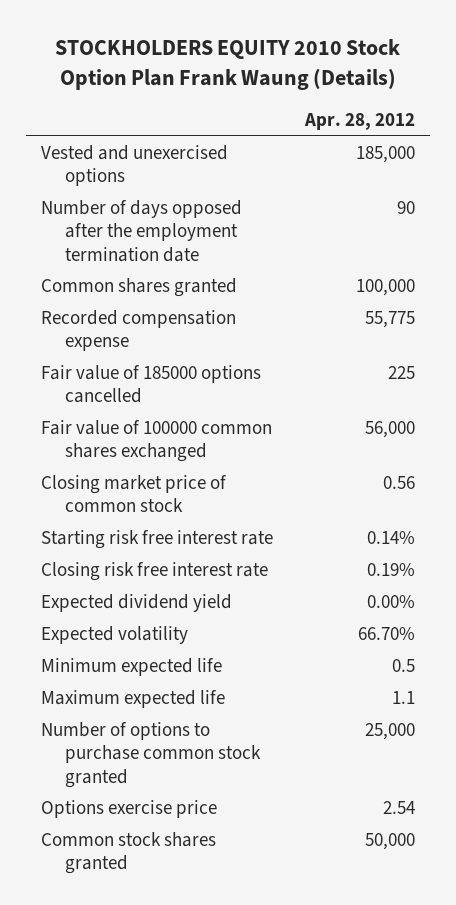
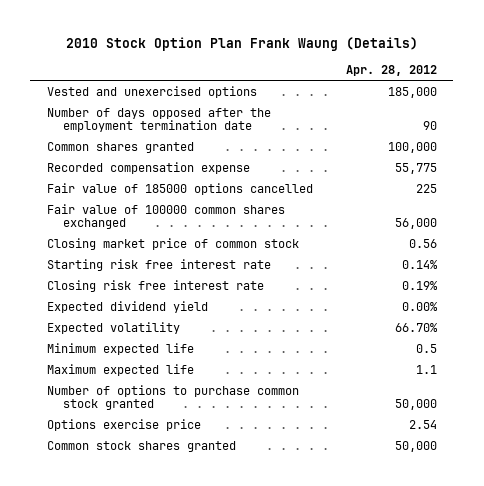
[55,39,401,90] STOCKHOLDERS EQUITY 2010 Stock Option Plan Frank Waung (Details) -> [65,36,418,51] 2010 Stock Option Plan Frank Waung (Details)
[364,723,415,741] 25,000 -> [394,398,437,410] 50,000

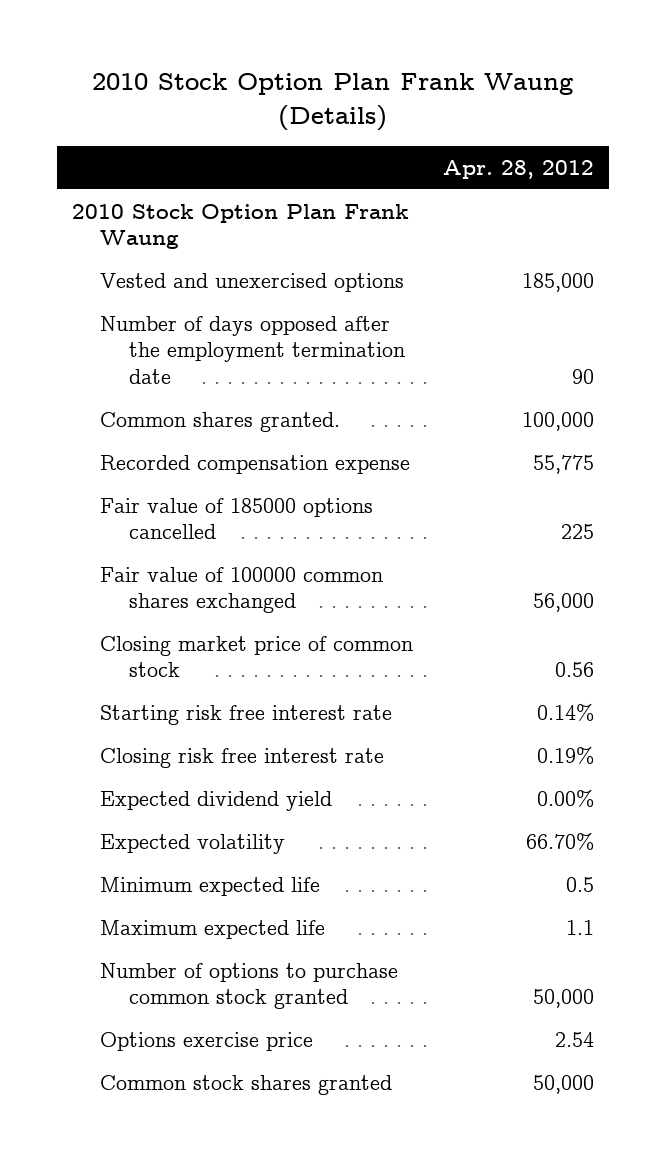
none -> [71,203,409,250] 2010 Stock Option Plan Frank Waung
[46,141,194,153] Common shares granted -> [100,411,341,432] Common shares granted.

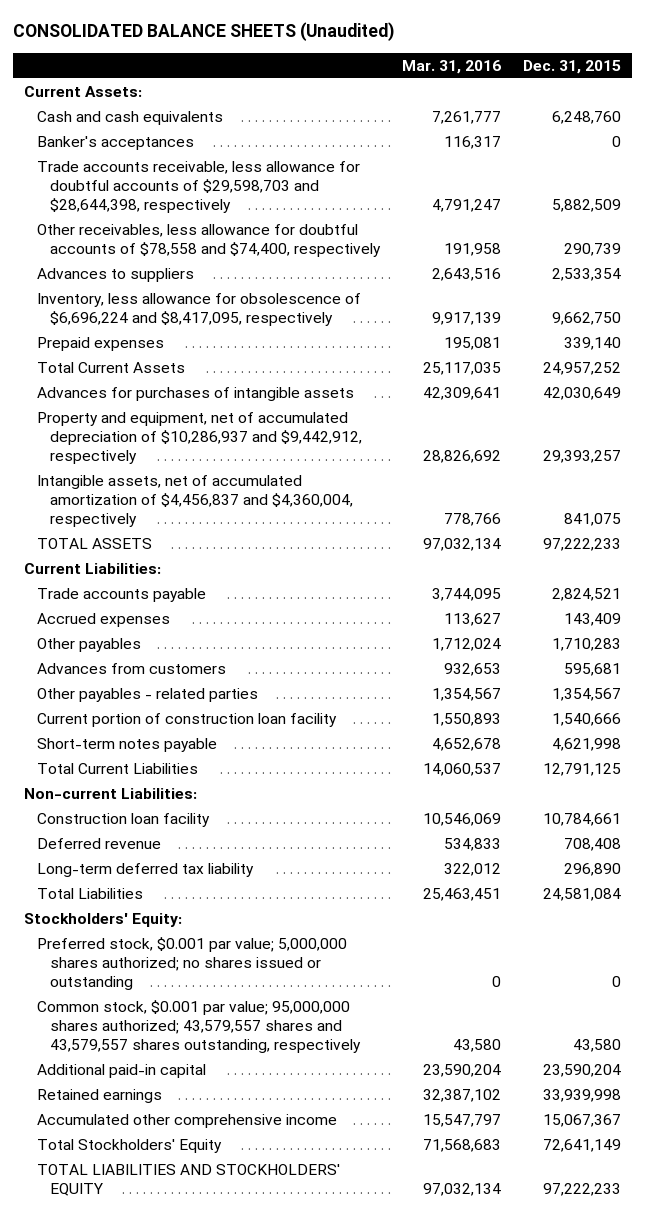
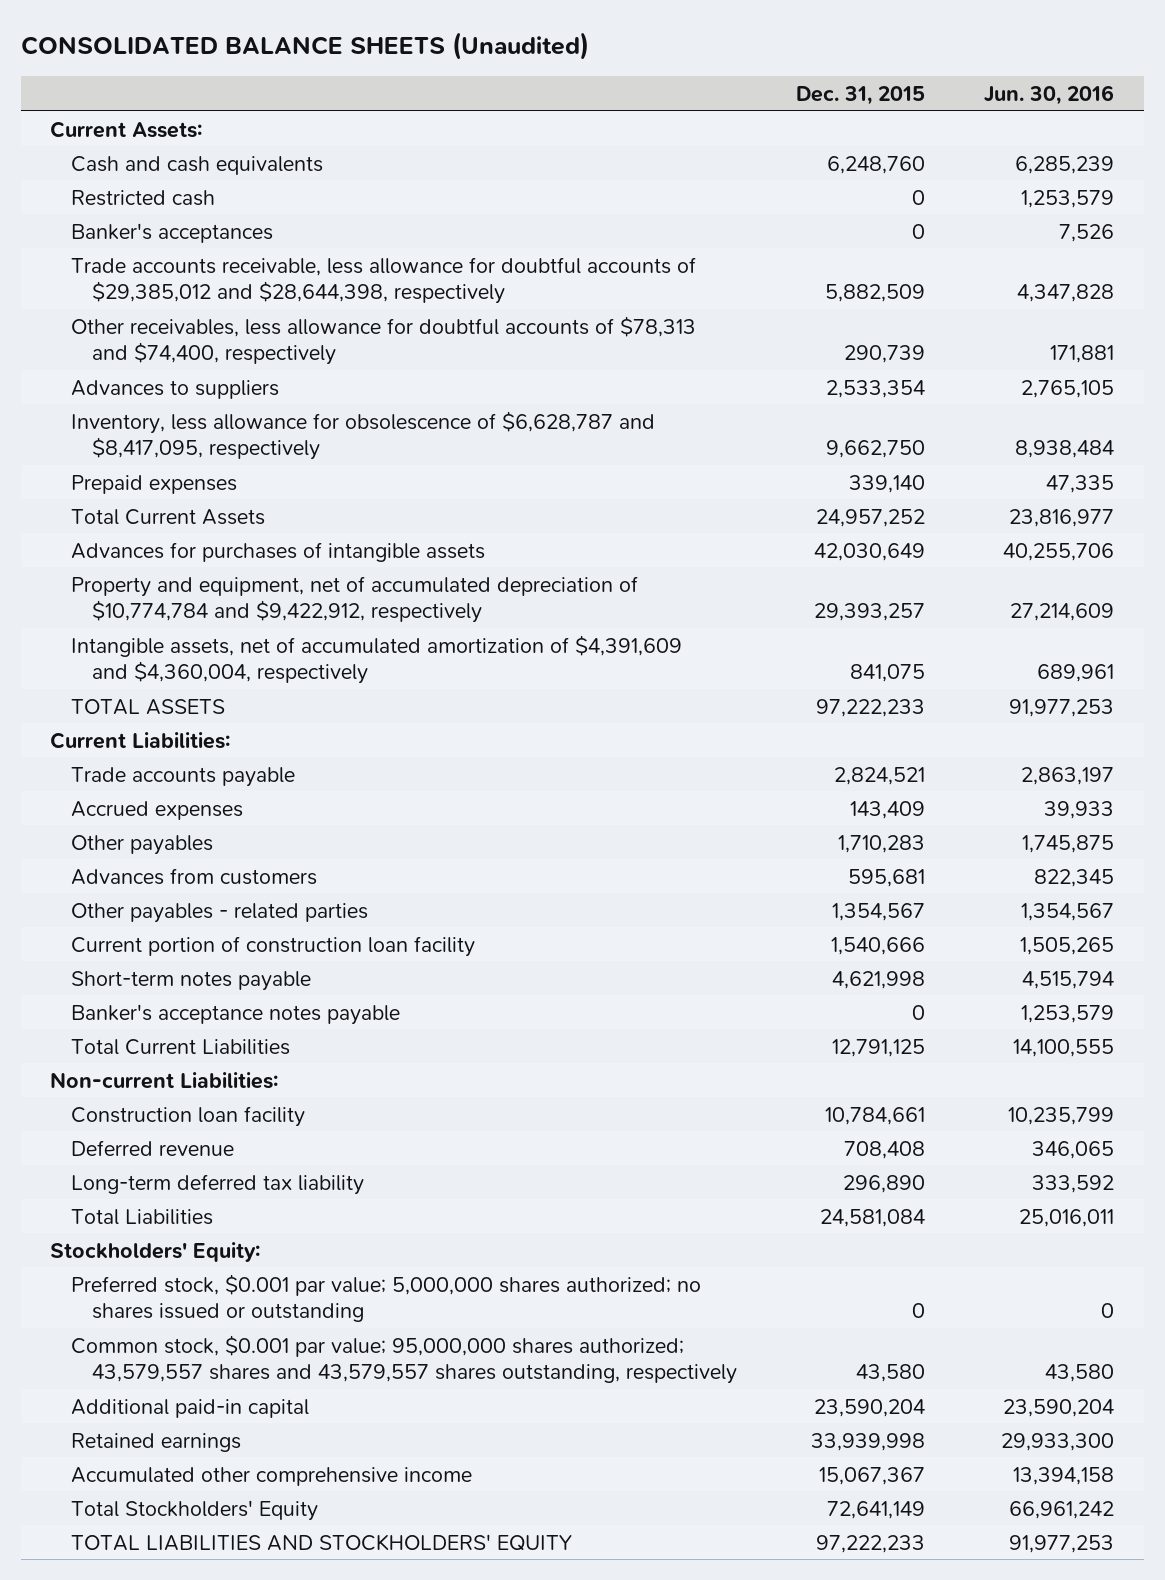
[401,59,501,74] Mar. 31, 2016 -> none
none -> [984,84,1115,105] Jun. 30, 2016
none -> [71,189,216,206] Restricted cash
[37,161,361,213] Trade accounts receivable, less allowance for doubtful accounts of $29,598,703 and $28,644,398, respectively -> [71,256,697,304] Trade accounts receivable, less allowance for doubtful accounts of $29,385,012 and $28,644,398, respectively
[37,224,382,257] Other receivables, less allowance for doubtful accounts of $78,558 and $74,400, respectively -> [71,315,697,365] Other receivables, less allowance for doubtful accounts of $78,313 and $74,400, respectively
[37,293,362,326] Inventory, less allowance for obsolescence of $6,696,224 and $8,417,095, respectively -> [71,410,656,460] Inventory, less allowance for obsolescence of $6,628,787 and $8,417,095, respectively
[37,412,363,464] Property and equipment, net of accumulated depreciation of $10,286,937 and $9,442,912, respectively -> [71,575,639,623] Property and equipment, net of accumulated depreciation of $10,774,784 and $9,422,912, respectively
[37,475,354,527] Intangible assets, net of accumulated amortization of $4,456,837 and $4,360,004, respectively -> [71,634,683,684] Intangible assets, net of accumulated amortization of $4,391,609 and $4,360,004, respectively
none -> [71,1003,401,1025] Banker's acceptance notes payable

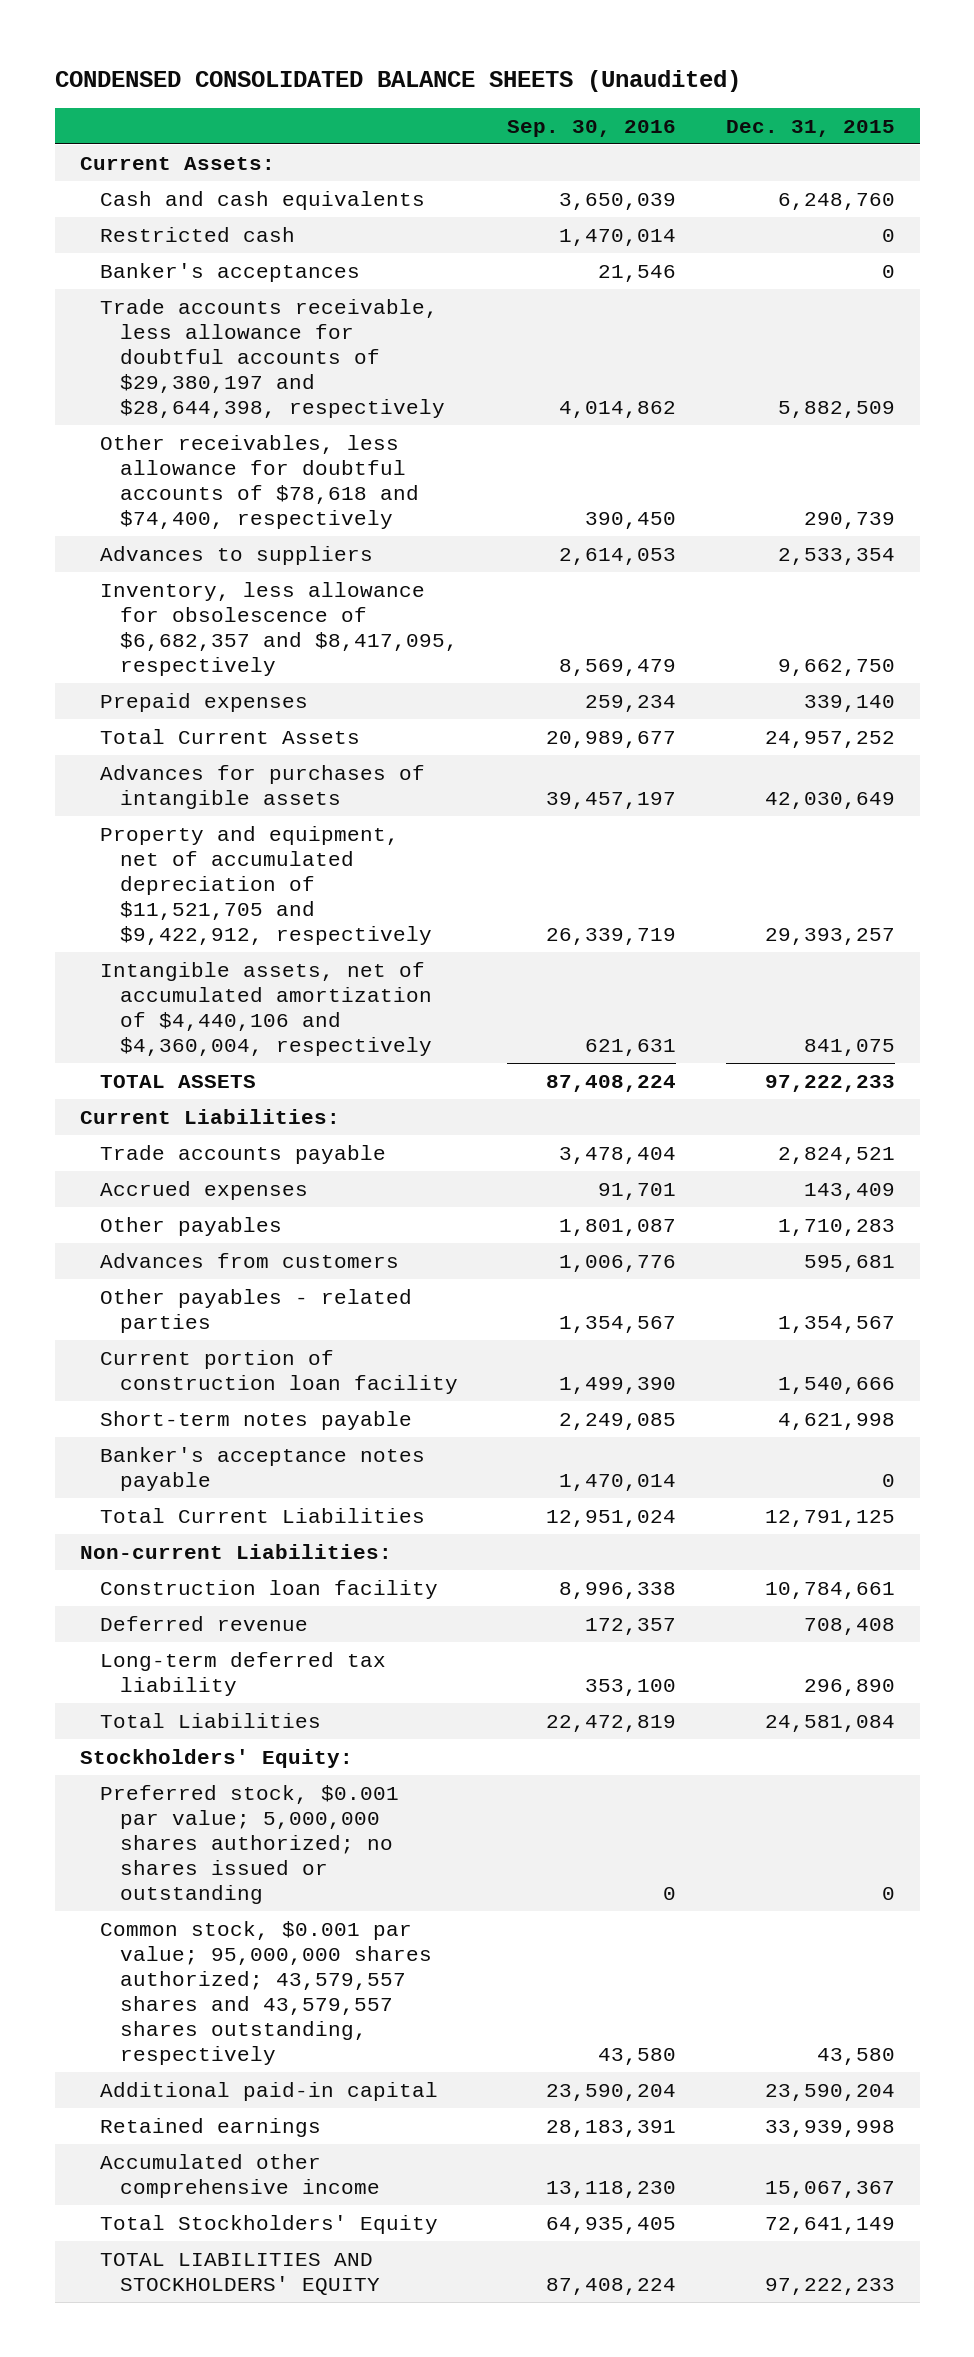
[20,32,589,61] CONSOLIDATED BALANCE SHEETS (Unaudited) -> [54,70,741,93] CONDENSED CONSOLIDATED BALANCE SHEETS (Unaudited)
[984,84,1115,105] Jun. 30, 2016 -> none
none -> [507,119,677,137] Sep. 30, 2016
[71,256,697,304] Trade accounts receivable, less allowance for doubtful accounts of $29,385,012 and $28,644,398, respectively -> [99,298,445,418] Trade accounts receivable, less allowance for doubtful accounts of $29,380,197 and $28,644,398, respectively
[71,315,697,365] Other receivables, less allowance for doubtful accounts of $78,313 and $74,400, respectively -> [99,434,419,529] Other receivables, less allowance for doubtful accounts of $78,618 and $74,400, respectively
[71,410,656,460] Inventory, less allowance for obsolescence of $6,628,787 and $8,417,095, respectively -> [99,581,458,676] Inventory, less allowance for obsolescence of $6,682,357 and $8,417,095, respectively
[71,575,639,623] Property and equipment, net of accumulated depreciation of $10,774,784 and $9,422,912, respectively -> [99,825,432,945] Property and equipment, net of accumulated depreciation of $11,521,705 and $9,422,912, respectively
[71,634,683,684] Intangible assets, net of accumulated amortization of $4,391,609 and $4,360,004, respectively -> [99,961,432,1056] Intangible assets, net of accumulated amortization of $4,440,106 and $4,360,004, respectively

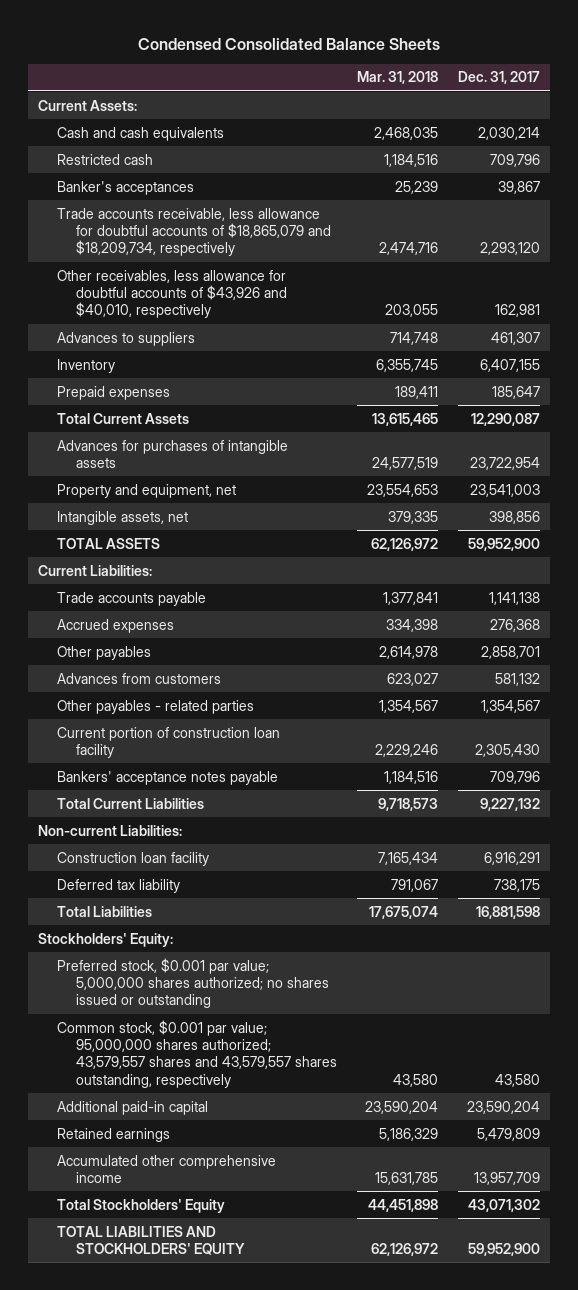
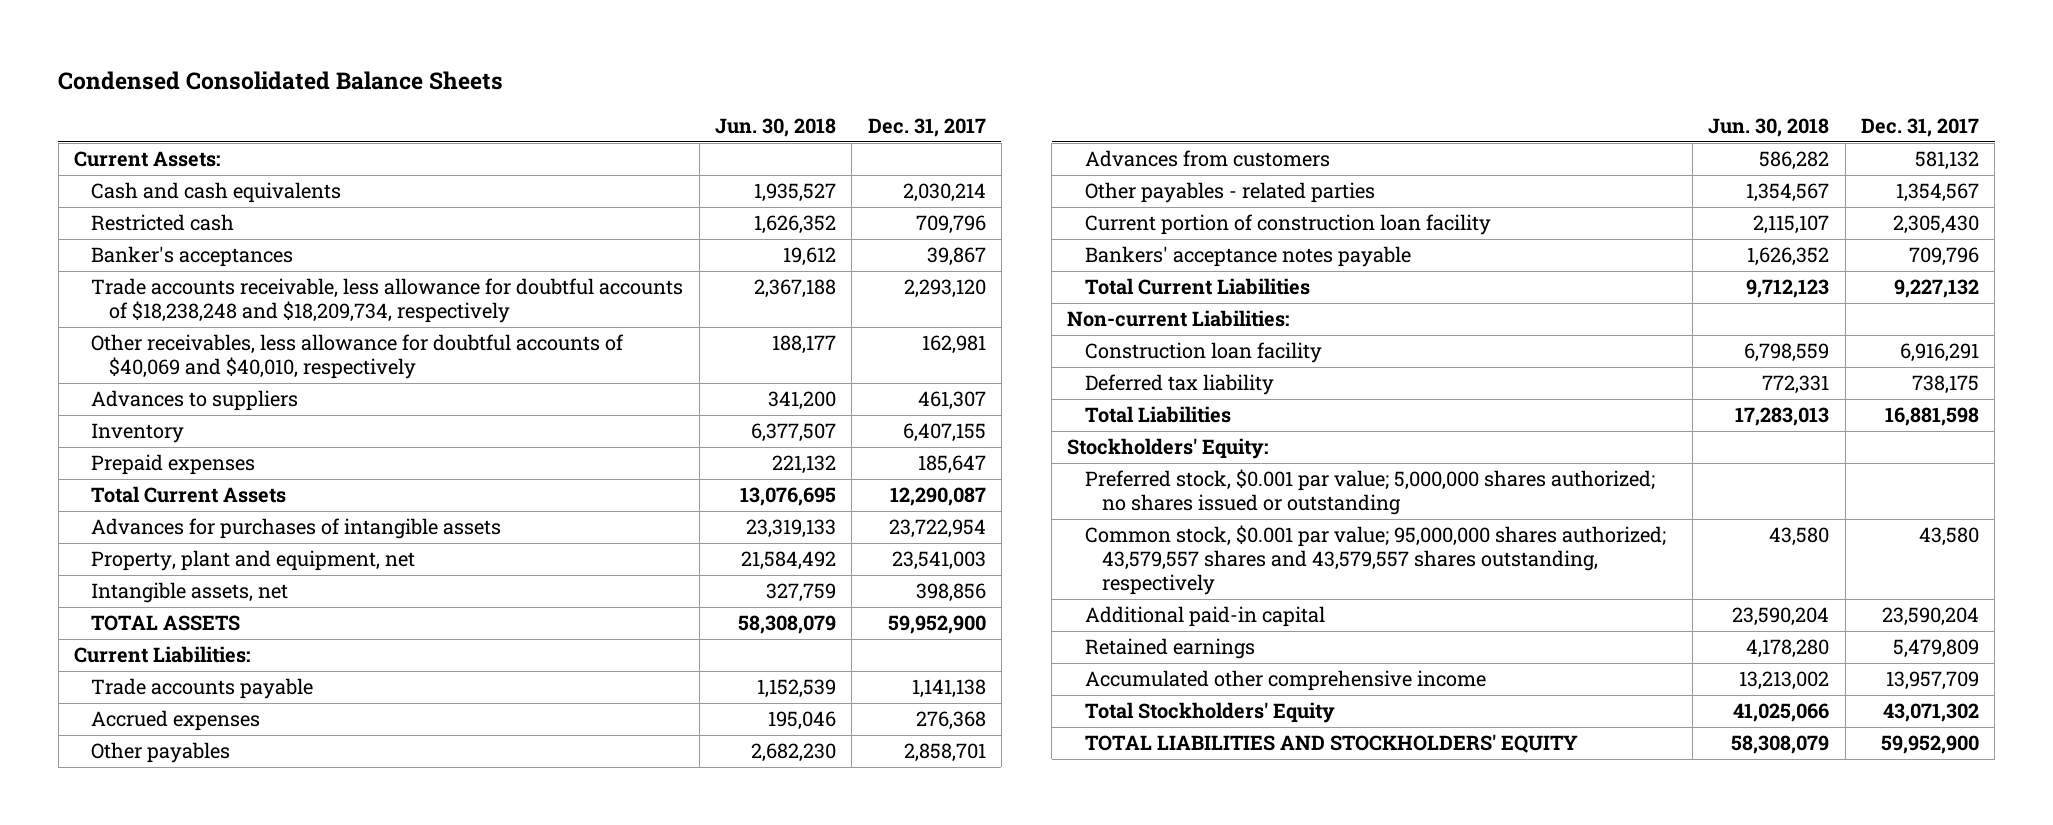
[356,71,438,85] Mar. 31, 2018 -> none
none -> [714,117,836,137] Jun. 30, 2018
[57,207,331,257] Trade accounts receivable, less allowance for doubtful accounts of $18,865,079 and $18,209,734, respectively -> [91,278,684,324] Trade accounts receivable, less allowance for doubtful accounts of $18,238,248 and $18,209,734, respectively
[57,269,287,319] Other receivables, less allowance for doubtful accounts of $43,926 and $40,010, respectively -> [91,334,625,380] Other receivables, less allowance for doubtful accounts of $40,069 and $40,010, respectively
[57,483,237,498] Property and equipment, net -> [91,550,416,572] Property, plant and equipment, net

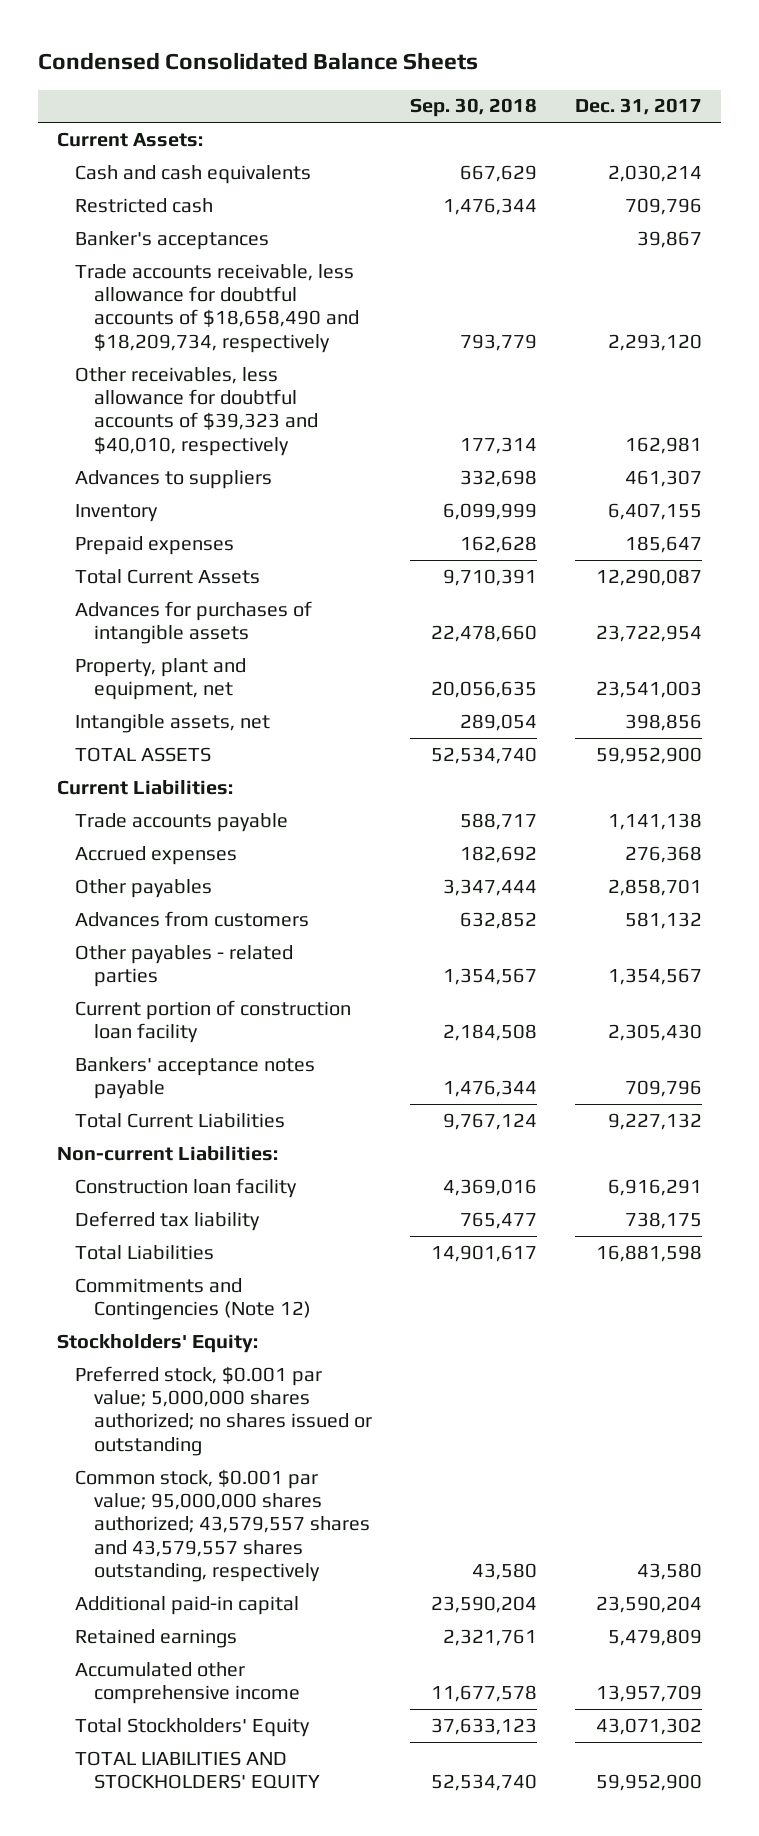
[714,117,836,137] Jun. 30, 2018 -> none
none -> [409,98,537,118] Sep. 30, 2018
[91,278,684,324] Trade accounts receivable, less allowance for doubtful accounts of $18,238,248 and $18,209,734, respectively -> [75,263,359,353] Trade accounts receivable, less allowance for doubtful accounts of $18,658,490 and $18,209,734, respectively
[91,334,625,380] Other receivables, less allowance for doubtful accounts of $40,069 and $40,010, respectively -> [75,366,318,456] Other receivables, less allowance for doubtful accounts of $39,323 and $40,010, respectively
none -> [75,1277,311,1321] Commitments and Contingencies (Note 12)

